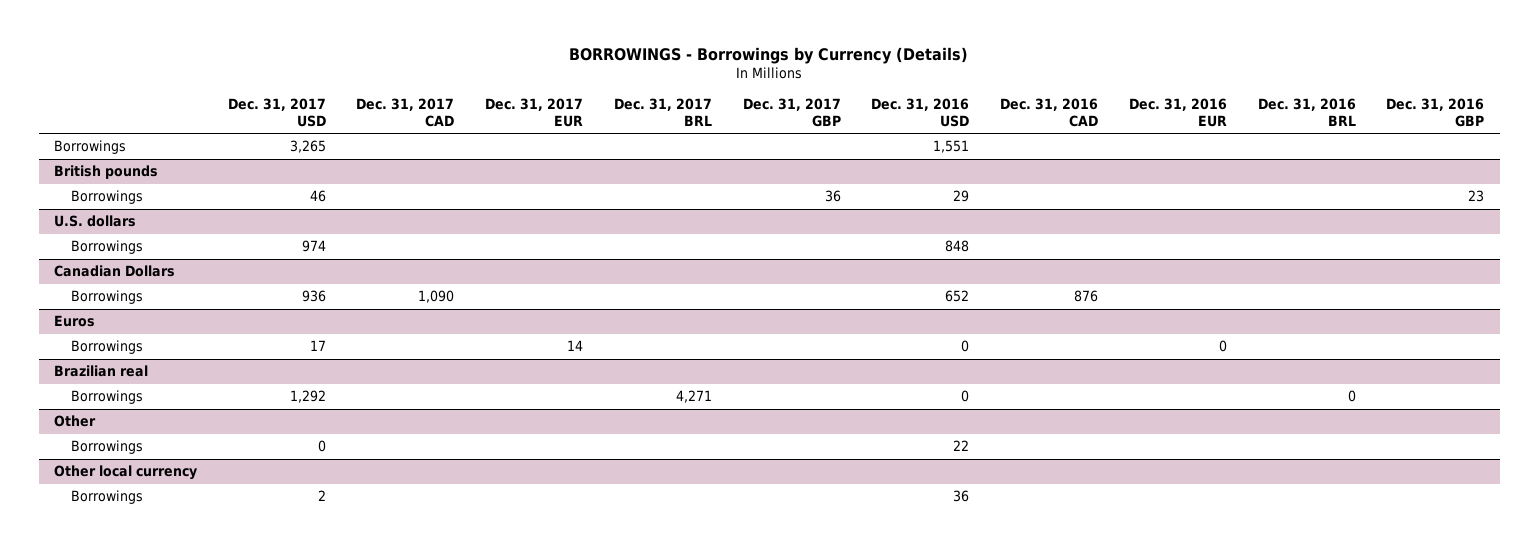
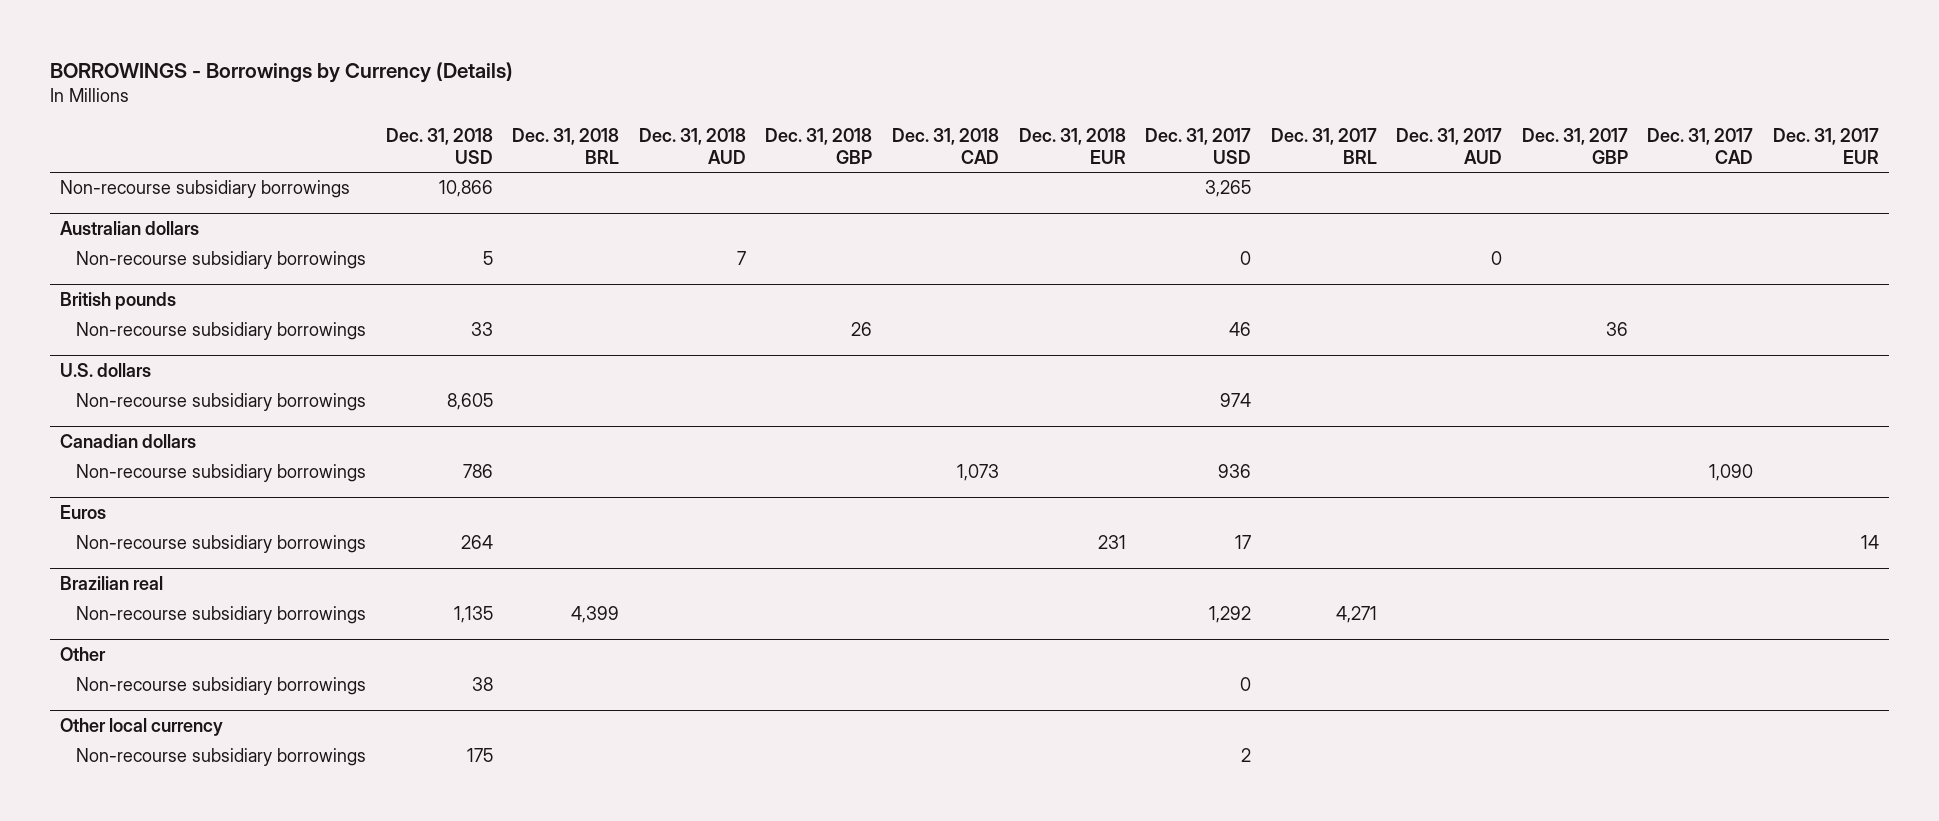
[871,97,970,127] Dec. 31, 2016 USD -> none
[1000,97,1099,127] Dec. 31, 2016 CAD -> none
[1128,97,1227,127] Dec. 31, 2016 EUR -> none
[1257,97,1356,126] Dec. 31, 2016 BRL -> none
[1386,97,1485,127] Dec. 31, 2016 GBP -> none
none -> [385,127,493,164] Dec. 31, 2018 USD
none -> [512,127,620,164] Dec. 31, 2018 BRL
none -> [638,127,746,164] Dec. 31, 2018 AUD
none -> [765,127,873,164] Dec. 31, 2018 GBP
none -> [891,127,999,164] Dec. 31, 2018 CAD
none -> [1018,127,1126,164] Dec. 31, 2018 EUR
none -> [1396,127,1503,164] Dec. 31, 2017 AUD
[53,140,126,155] Borrowings -> [60,180,351,199] Non-recourse subsidiary borrowings
none -> [60,221,200,236] Australian dollars
none -> [76,251,367,270] Non-recourse subsidiary borrowings
[70,190,143,205] Borrowings -> [76,322,367,341] Non-recourse subsidiary borrowings
[70,240,143,255] Borrowings -> [76,393,367,412] Non-recourse subsidiary borrowings
[53,265,175,278] Canadian Dollars -> [60,434,197,449] Canadian dollars
[70,290,143,305] Borrowings -> [76,464,367,483] Non-recourse subsidiary borrowings
[70,340,143,355] Borrowings -> [76,535,367,554] Non-recourse subsidiary borrowings
[70,390,143,405] Borrowings -> [76,606,367,625] Non-recourse subsidiary borrowings
[70,440,143,455] Borrowings -> [76,677,367,696] Non-recourse subsidiary borrowings
[70,490,143,505] Borrowings -> [76,748,367,767] Non-recourse subsidiary borrowings

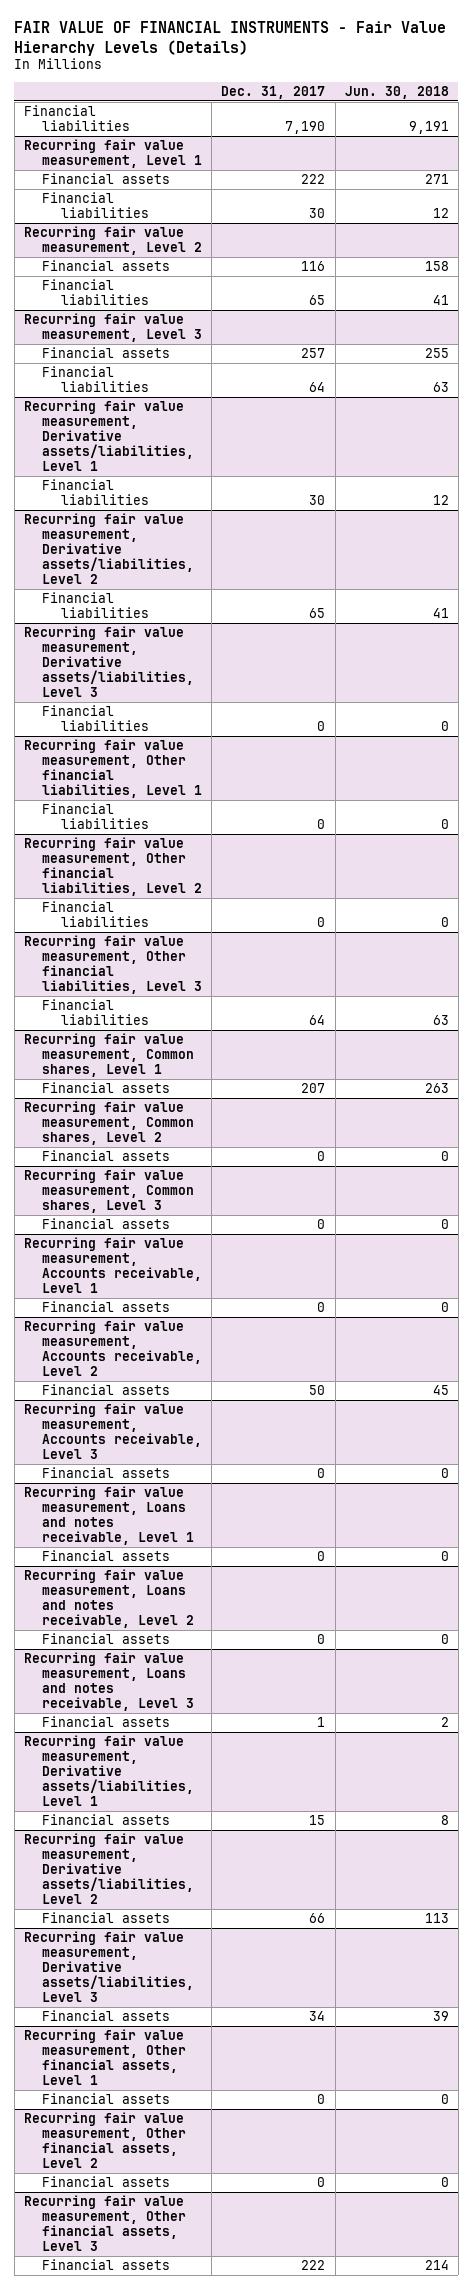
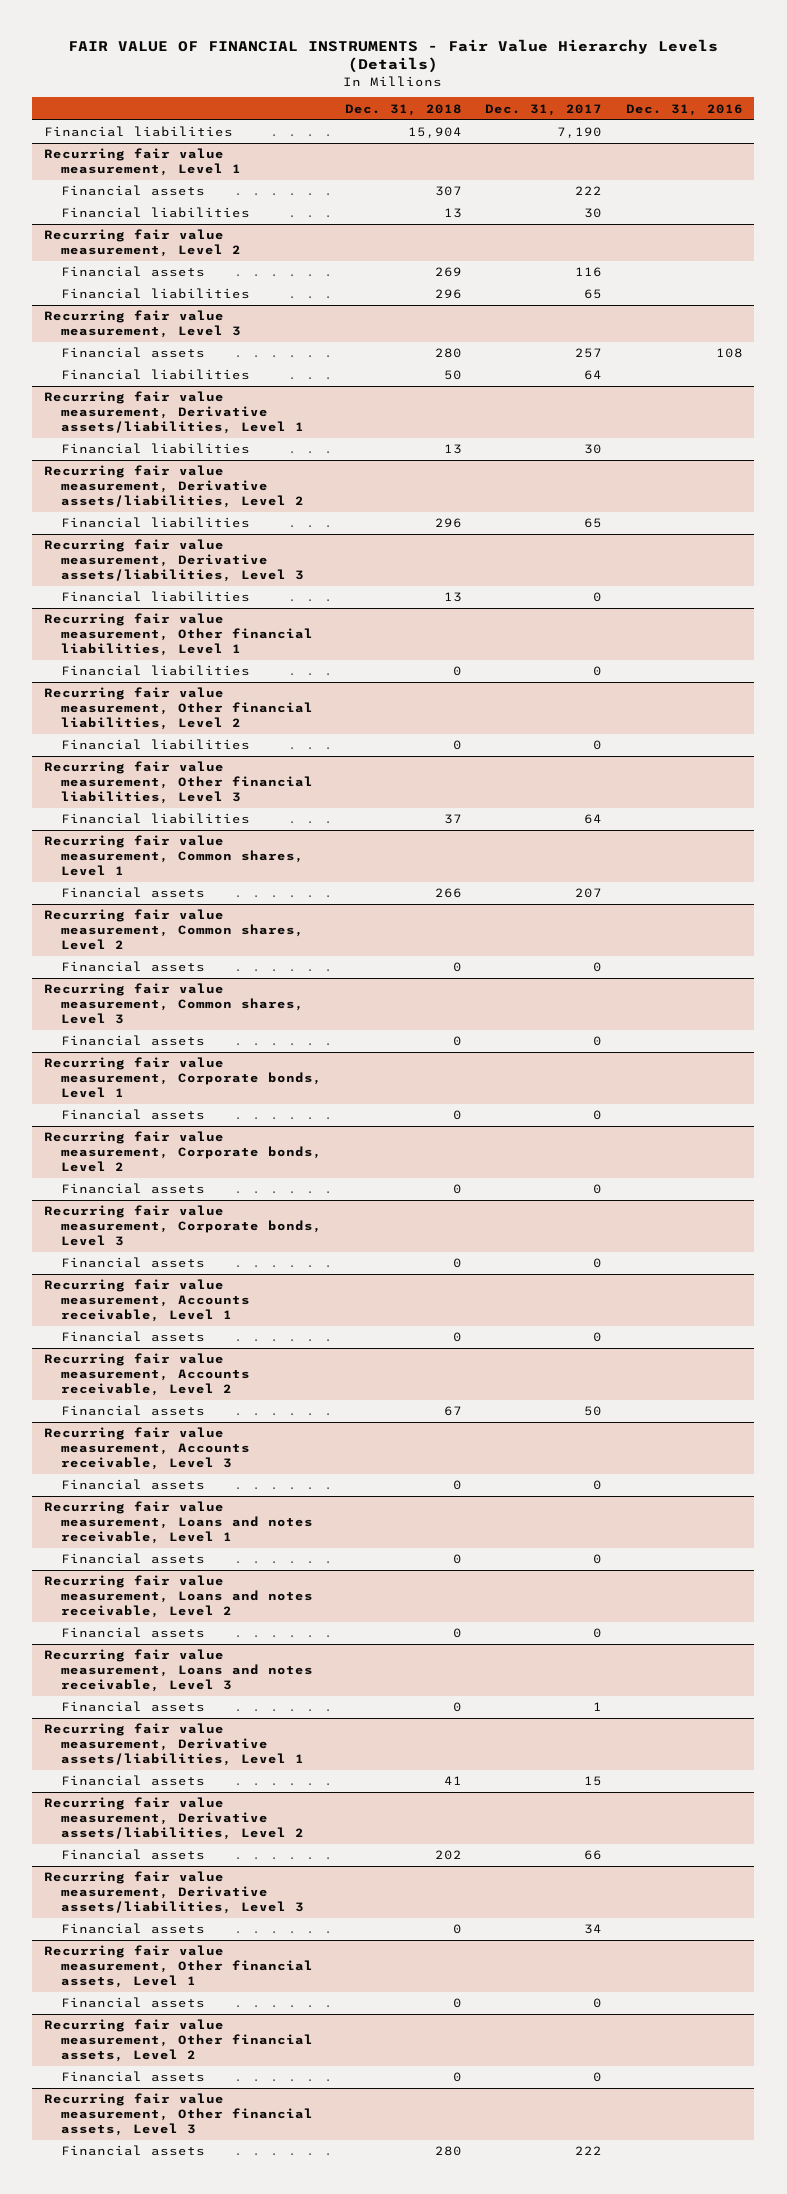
[344,85,449,99] Jun. 30, 2018 -> none
none -> [345,103,463,116] Dec. 31, 2018
none -> [625,103,743,116] Dec. 31, 2016
none -> [43,1057,322,1099] Recurring fair value measurement, Corporate bonds, Level 1
none -> [60,1109,205,1121] Financial assets
none -> [43,1131,322,1173] Recurring fair value measurement, Corporate bonds, Level 2
none -> [60,1183,205,1195] Financial assets
none -> [43,1205,322,1247] Recurring fair value measurement, Corporate bonds, Level 3
none -> [60,1257,205,1269] Financial assets

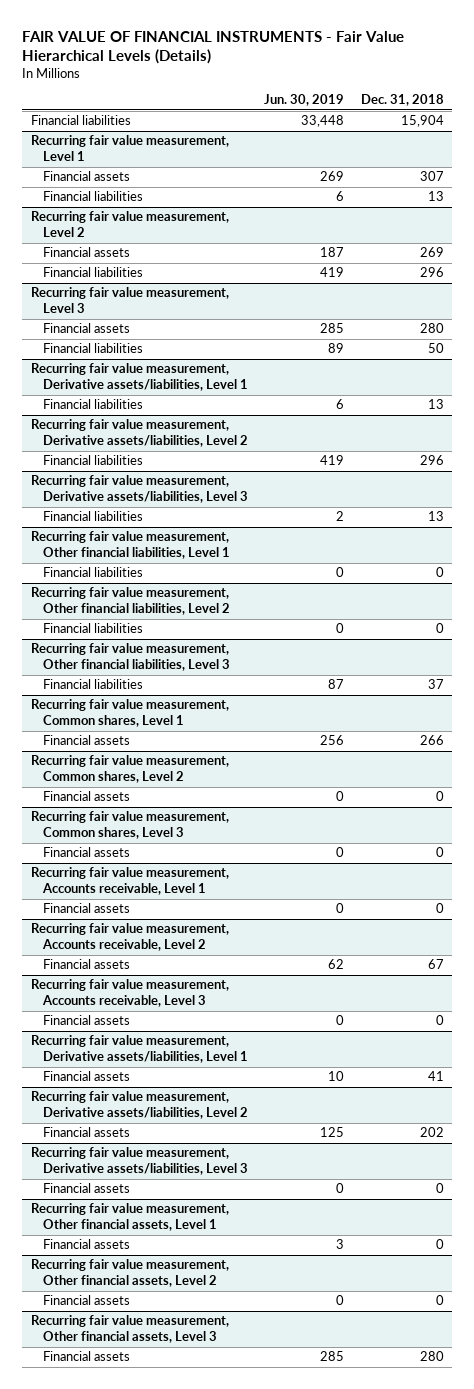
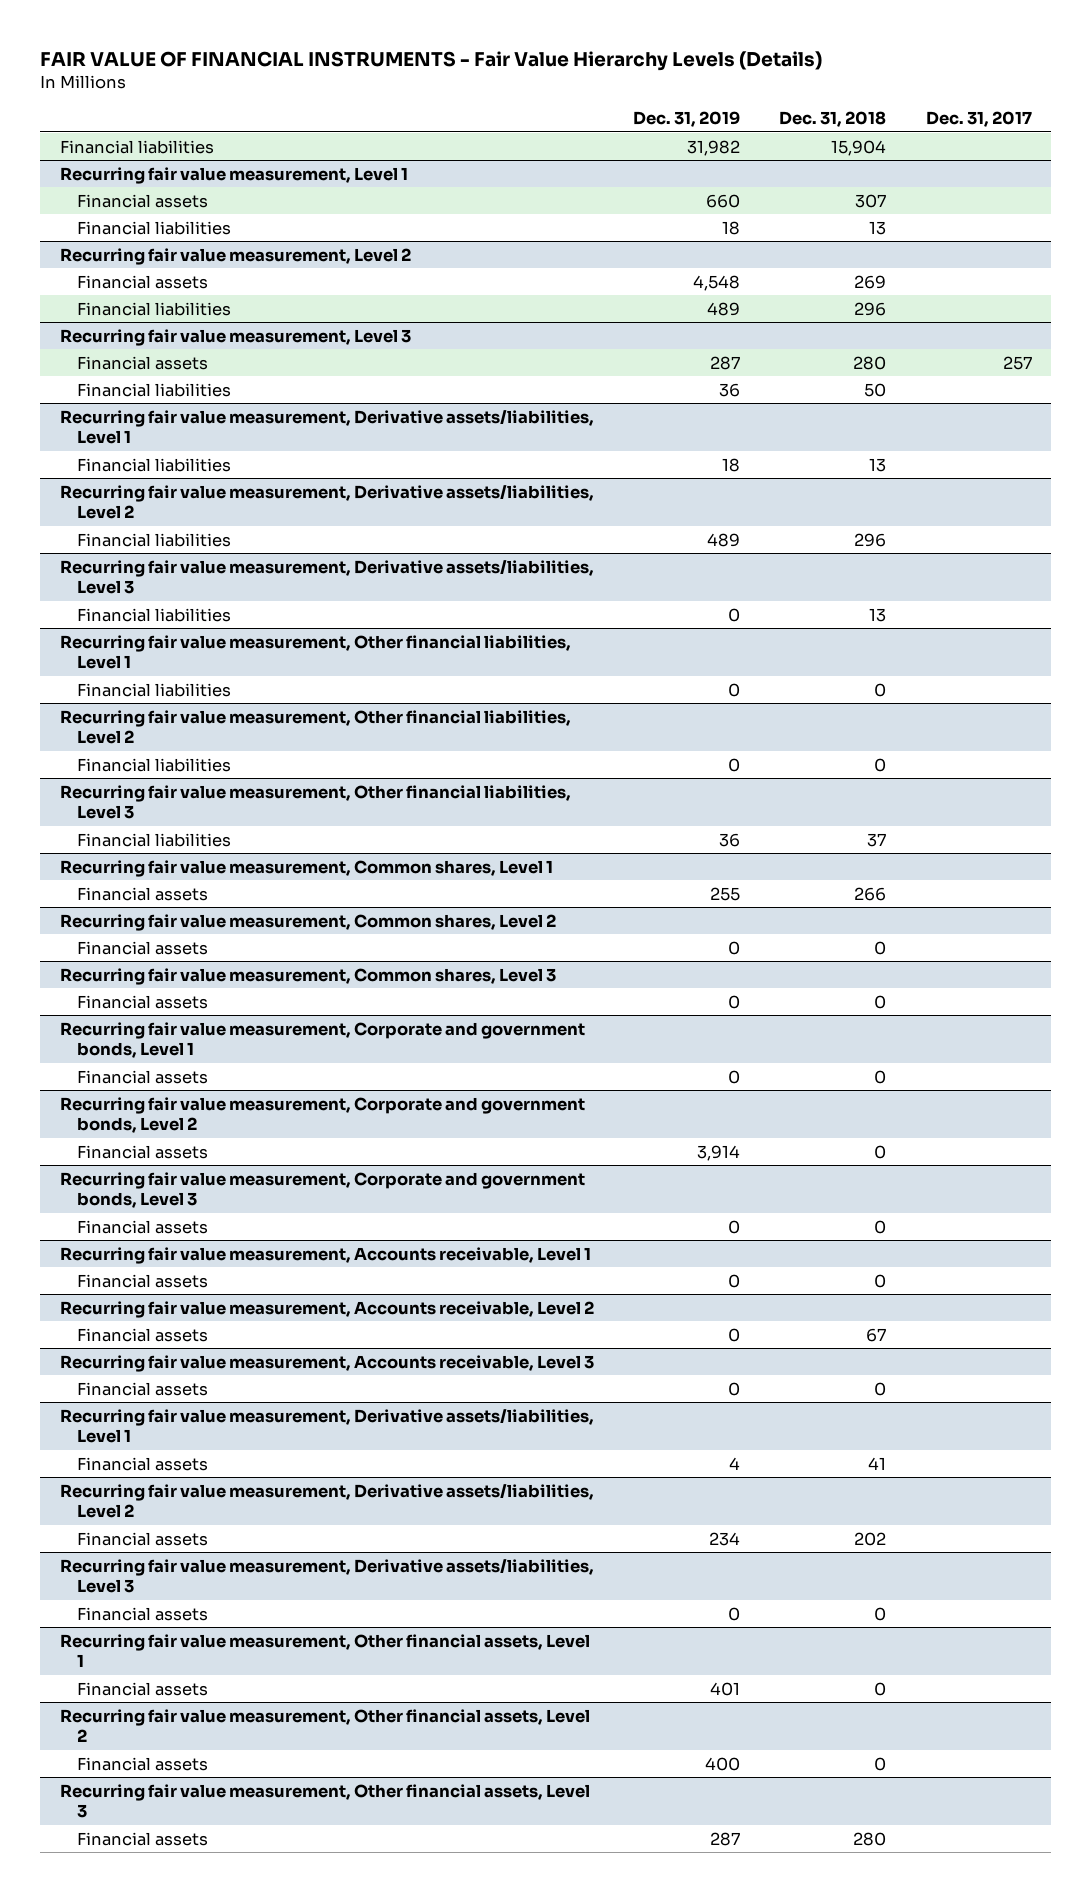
[22,30,405,64] FAIR VALUE OF FINANCIAL INSTRUMENTS - Fair Value Hierarchical Levels (Details) -> [40,50,823,71] FAIR VALUE OF FINANCIAL INSTRUMENTS - Fair Value Hierarchy Levels (Details)
[264,94,345,107] Jun. 30, 2019 -> none
none -> [633,111,741,128] Dec. 31, 2019
none -> [925,111,1032,128] Dec. 31, 2017
none -> [59,1021,585,1059] Recurring fair value measurement, Corporate and government bonds, Level 1
none -> [77,1069,209,1084] Financial assets
none -> [59,1096,585,1134] Recurring fair value measurement, Corporate and government bonds, Level 2
none -> [77,1144,209,1159] Financial assets
none -> [59,1171,585,1209] Recurring fair value measurement, Corporate and government bonds, Level 3
none -> [77,1219,209,1234] Financial assets

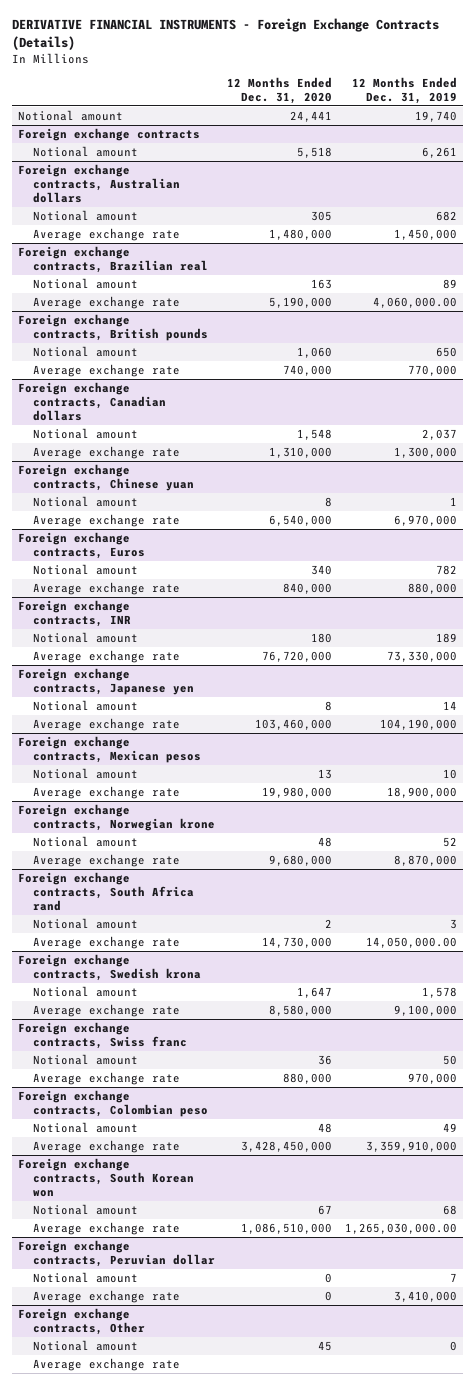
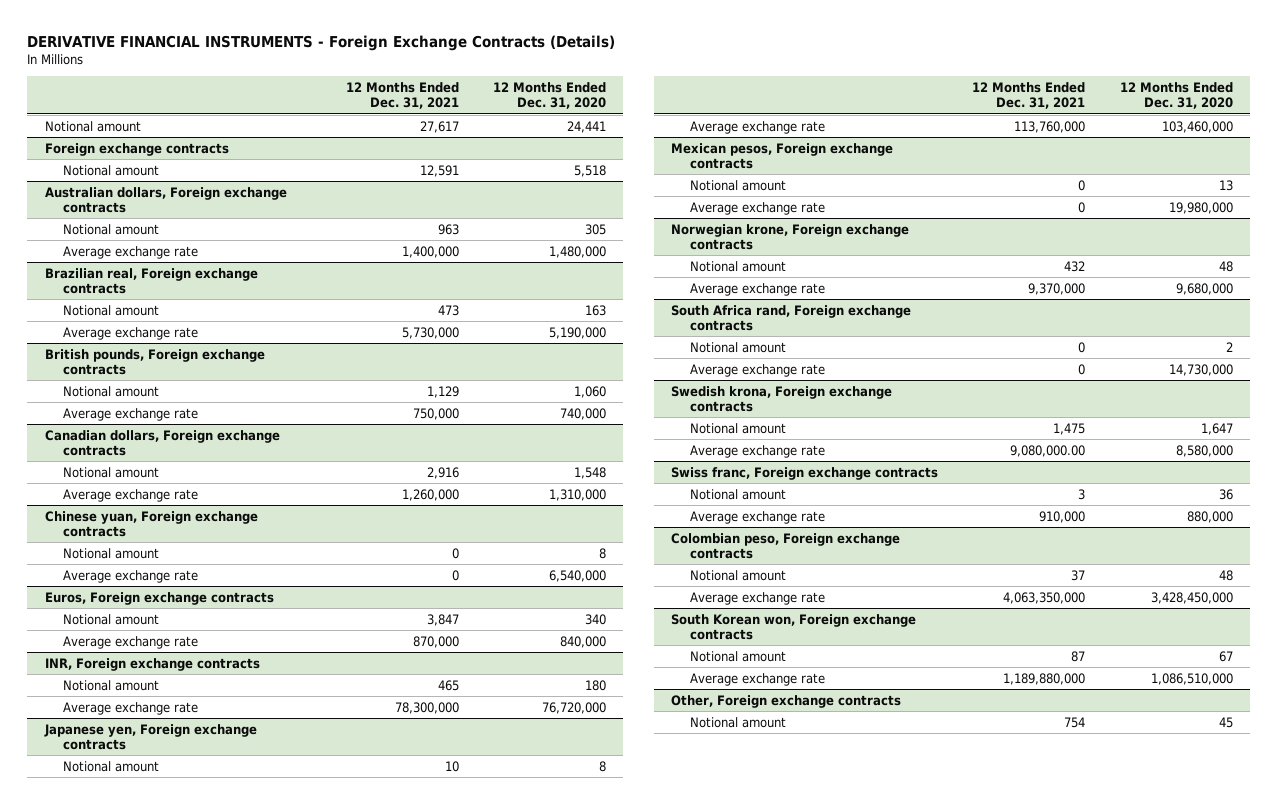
[352,77,458,105] 12 Months Ended Dec. 31, 2019 -> none
none -> [345,82,459,110] 12 Months Ended Dec. 31, 2021
[18,163,180,203] Foreign exchange contracts, Australian dollars -> [44,186,287,213] Australian dollars, Foreign exchange contracts
[18,245,208,273] Foreign exchange contracts, Brazilian real -> [44,267,258,294] Brazilian real, Foreign exchange contracts
[18,313,208,341] Foreign exchange contracts, British pounds -> [44,348,265,375] British pounds, Foreign exchange contracts
[18,381,166,421] Foreign exchange contracts, Canadian dollars -> [44,429,280,456] Canadian dollars, Foreign exchange contracts
[18,463,194,491] Foreign exchange contracts, Chinese yuan -> [44,510,258,537] Chinese yuan, Foreign exchange contracts
[18,531,145,559] Foreign exchange contracts, Euros -> [44,591,274,605] Euros, Foreign exchange contracts
[18,599,131,627] Foreign exchange contracts, INR -> [44,657,260,671] INR, Foreign exchange contracts
[18,667,194,695] Foreign exchange contracts, Japanese yen -> [43,723,257,750] Japanese yen, Foreign exchange contracts
[18,735,201,763] Foreign exchange contracts, Mexican pesos -> [671,142,894,169] Mexican pesos, Foreign exchange contracts
[18,803,215,831] Foreign exchange contracts, Norwegian krone -> [671,223,910,250] Norwegian krone, Foreign exchange contracts
[18,871,194,911] Foreign exchange contracts, South Africa rand -> [671,304,912,331] South Africa rand, Foreign exchange contracts
[18,953,201,981] Foreign exchange contracts, Swedish krona -> [671,385,893,412] Swedish krona, Foreign exchange contracts
[18,1021,187,1049] Foreign exchange contracts, Swiss franc -> [671,466,939,480] Swiss franc, Foreign exchange contracts
[18,1089,208,1117] Foreign exchange contracts, Colombian peso -> [671,532,901,559] Colombian peso, Foreign exchange contracts
[18,1157,194,1197] Foreign exchange contracts, South Korean won -> [671,613,917,640] South Korean won, Foreign exchange contracts
[18,1239,215,1267] Foreign exchange contracts, Peruvian dollar -> none
[32,1271,138,1283] Notional amount -> none
[32,1289,180,1303] Average exchange rate -> none
[18,1307,145,1335] Foreign exchange contracts, Other -> [671,694,902,708] Other, Foreign exchange contracts
[32,1357,180,1371] Average exchange rate -> none

